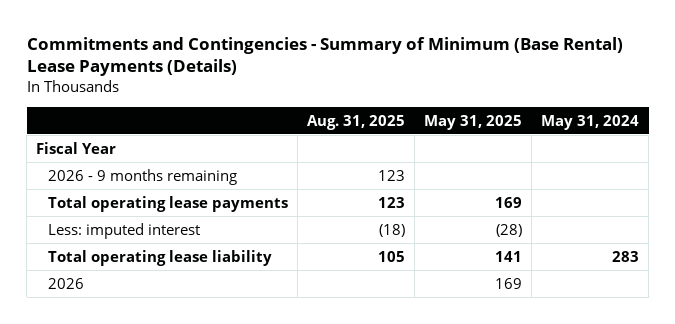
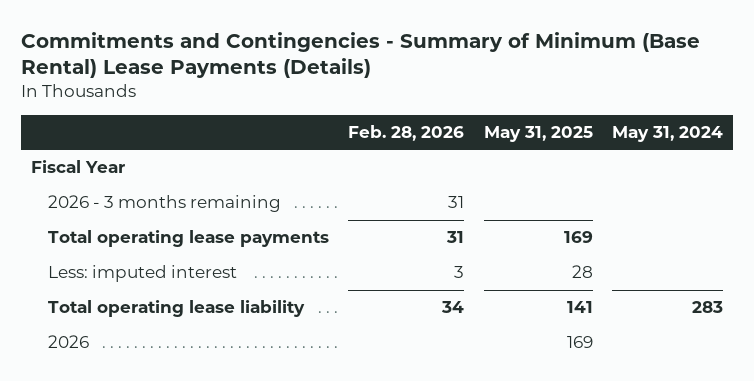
[306,114,405,130] Aug. 31, 2025 -> none
none -> [348,124,465,141] Feb. 28, 2026
[47,168,237,185] 2026 - 9 months remaining -> [47,195,281,213] 2026 - 3 months remaining
[495,223,522,237] (28) -> [571,265,593,279] 28

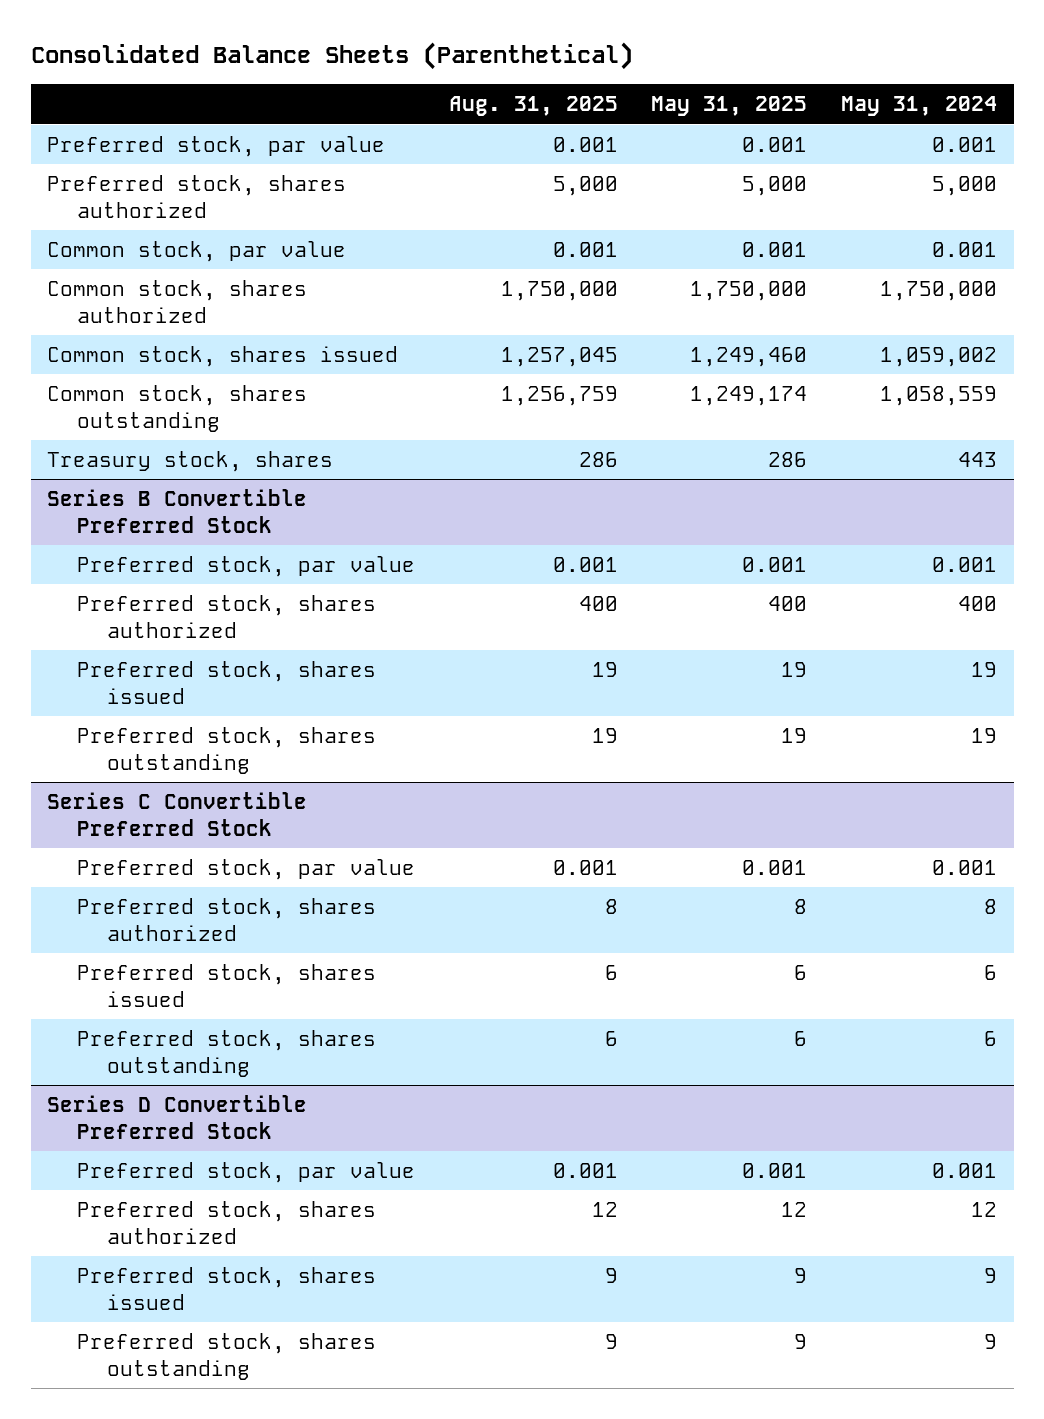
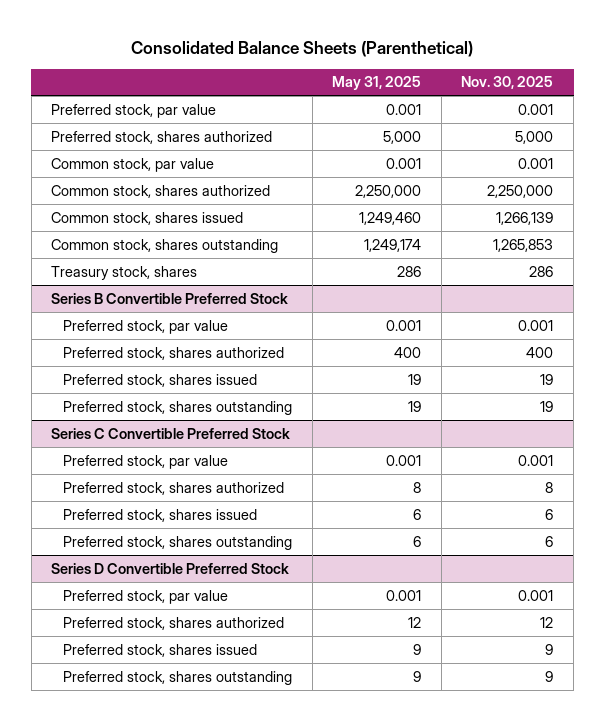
[448,96,618,117] Aug. 31, 2025 -> none
[840,96,997,117] May 31, 2024 -> none
none -> [461,76,554,90] Nov. 30, 2025
[690,281,808,302] 1,750,000 -> [355,184,422,198] 2,250,000

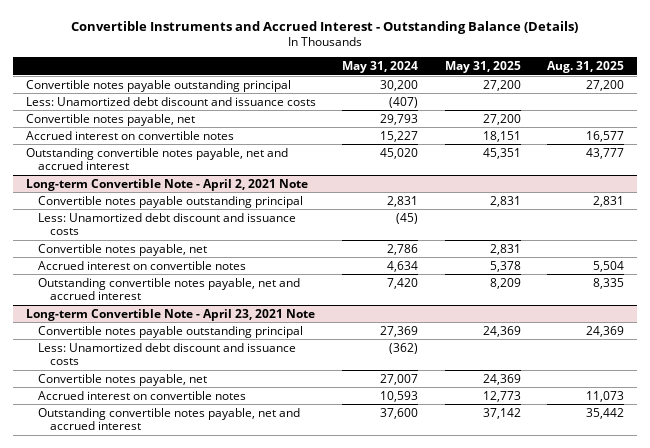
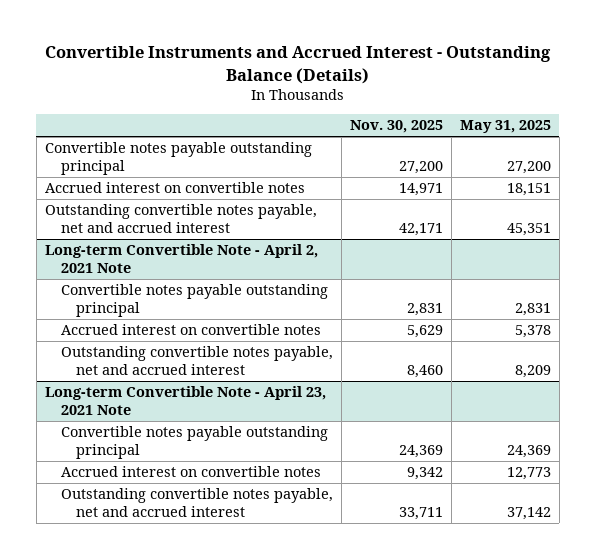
[342,61,419,74] May 31, 2024 -> none
[546,61,624,74] Aug. 31, 2025 -> none
none -> [349,120,443,134] Nov. 30, 2025
[26,96,317,106] Less: Unamortized debt discount and issuance costs -> none
[26,113,196,126] Convertible notes payable, net -> none
[38,212,297,235] Less: Unamortized debt discount and issuance costs -> none
[38,243,208,256] Convertible notes payable, net -> none
[38,342,297,365] Less: Unamortized debt discount and issuance costs -> none
[38,373,208,386] Convertible notes payable, net -> none

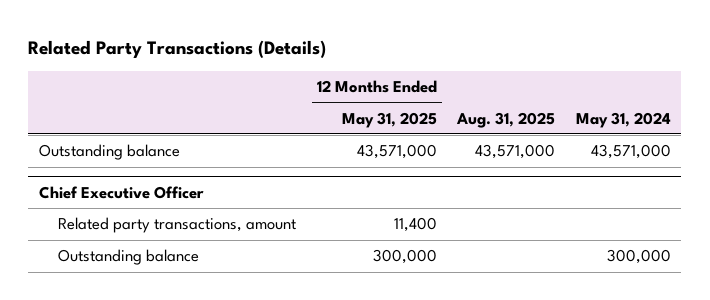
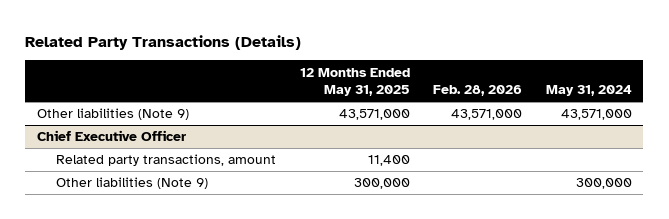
[456,111,556,128] Aug. 31, 2025 -> none
none -> [433,85,523,97] Feb. 28, 2026
[38,144,180,161] Outstanding balance -> [37,108,190,121] Other liabilities (Note 9)
[58,249,200,266] Outstanding balance -> [56,177,209,190] Other liabilities (Note 9)

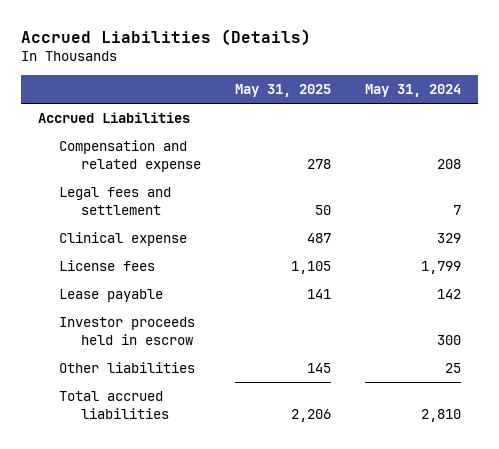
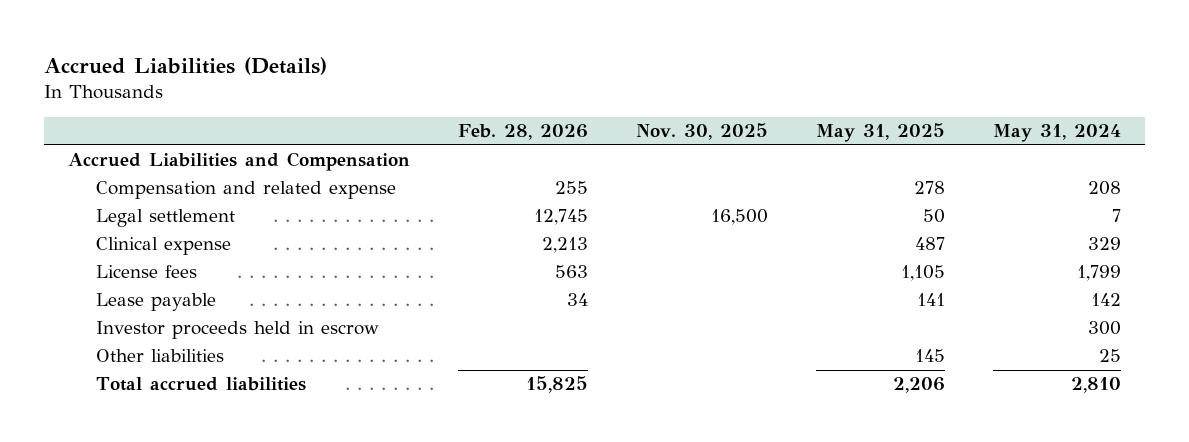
none -> [457,124,588,141] Feb. 28, 2026
none -> [635,123,768,141] Nov. 30, 2025
[37,112,190,124] Accrued Liabilities -> [67,152,410,172] Accrued Liabilities and Compensation
[59,187,172,215] Legal fees and settlement -> [96,209,236,228] Legal settlement

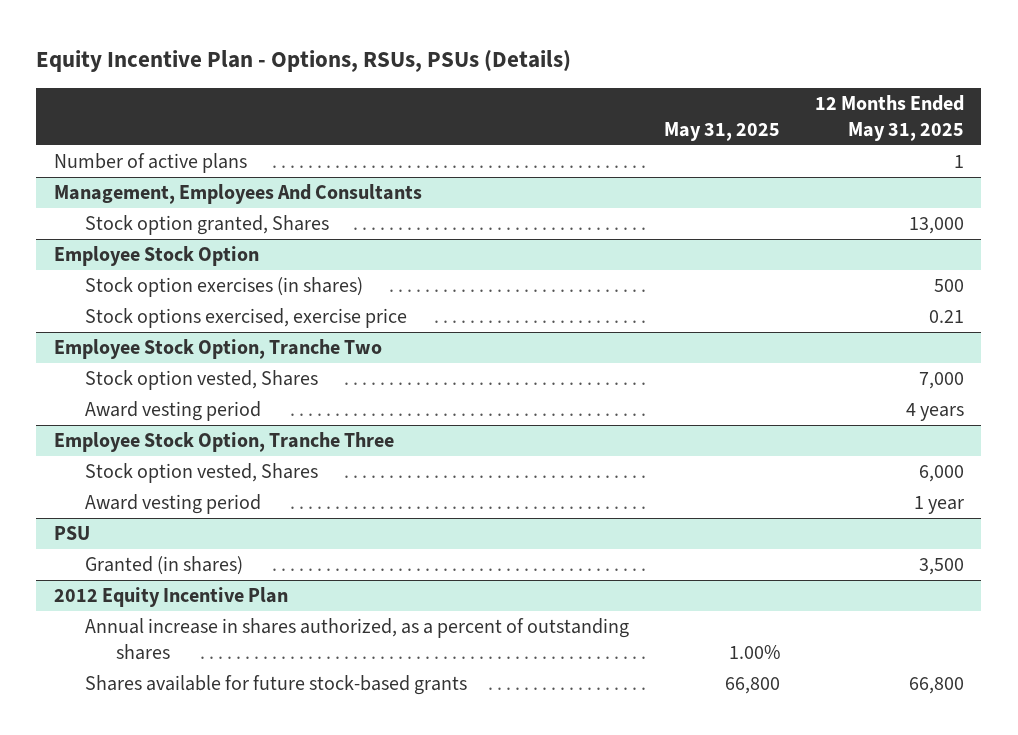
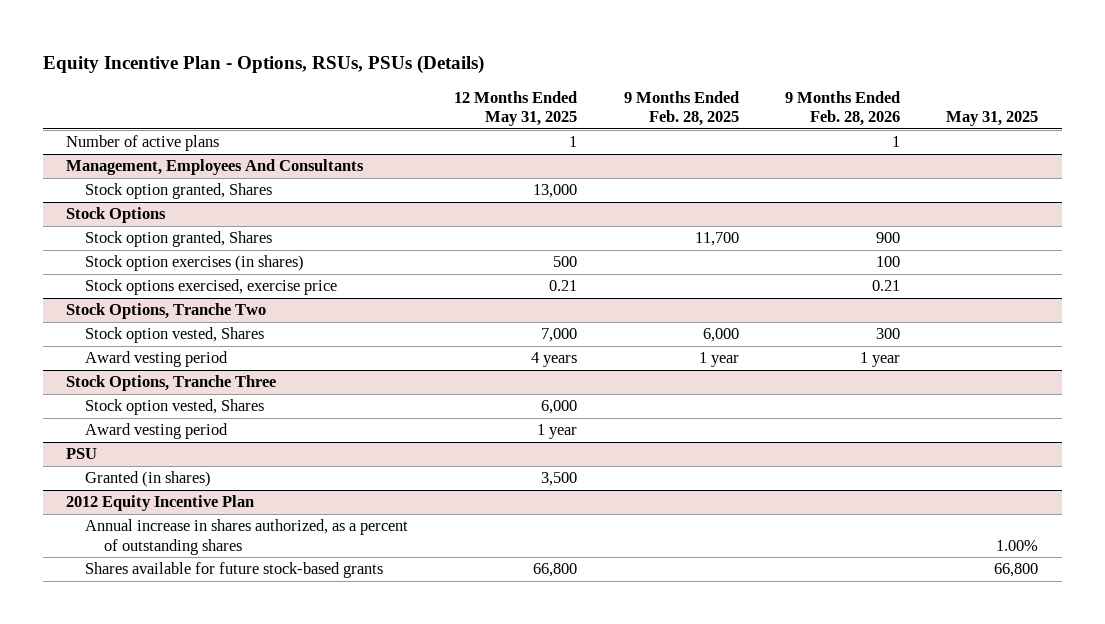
none -> [623,90,739,127] 9 Months Ended Feb. 28, 2025
none -> [785,90,901,127] 9 Months Ended Feb. 28, 2026
[53,246,259,267] Employee Stock Option -> [66,207,167,224] Stock Options
none -> [84,231,272,248] Stock option granted, Shares
[53,339,382,360] Employee Stock Option, Tranche Two -> [66,303,267,320] Stock Options, Tranche Two
[53,432,394,453] Employee Stock Option, Tranche Three -> [66,375,277,392] Stock Options, Tranche Three

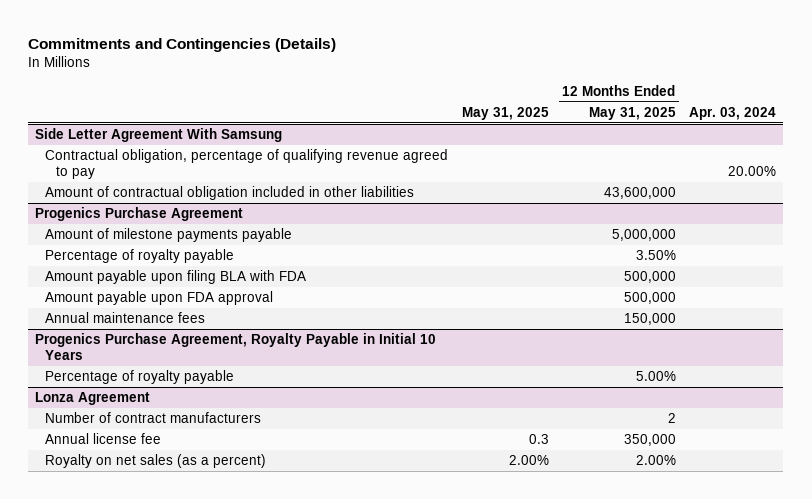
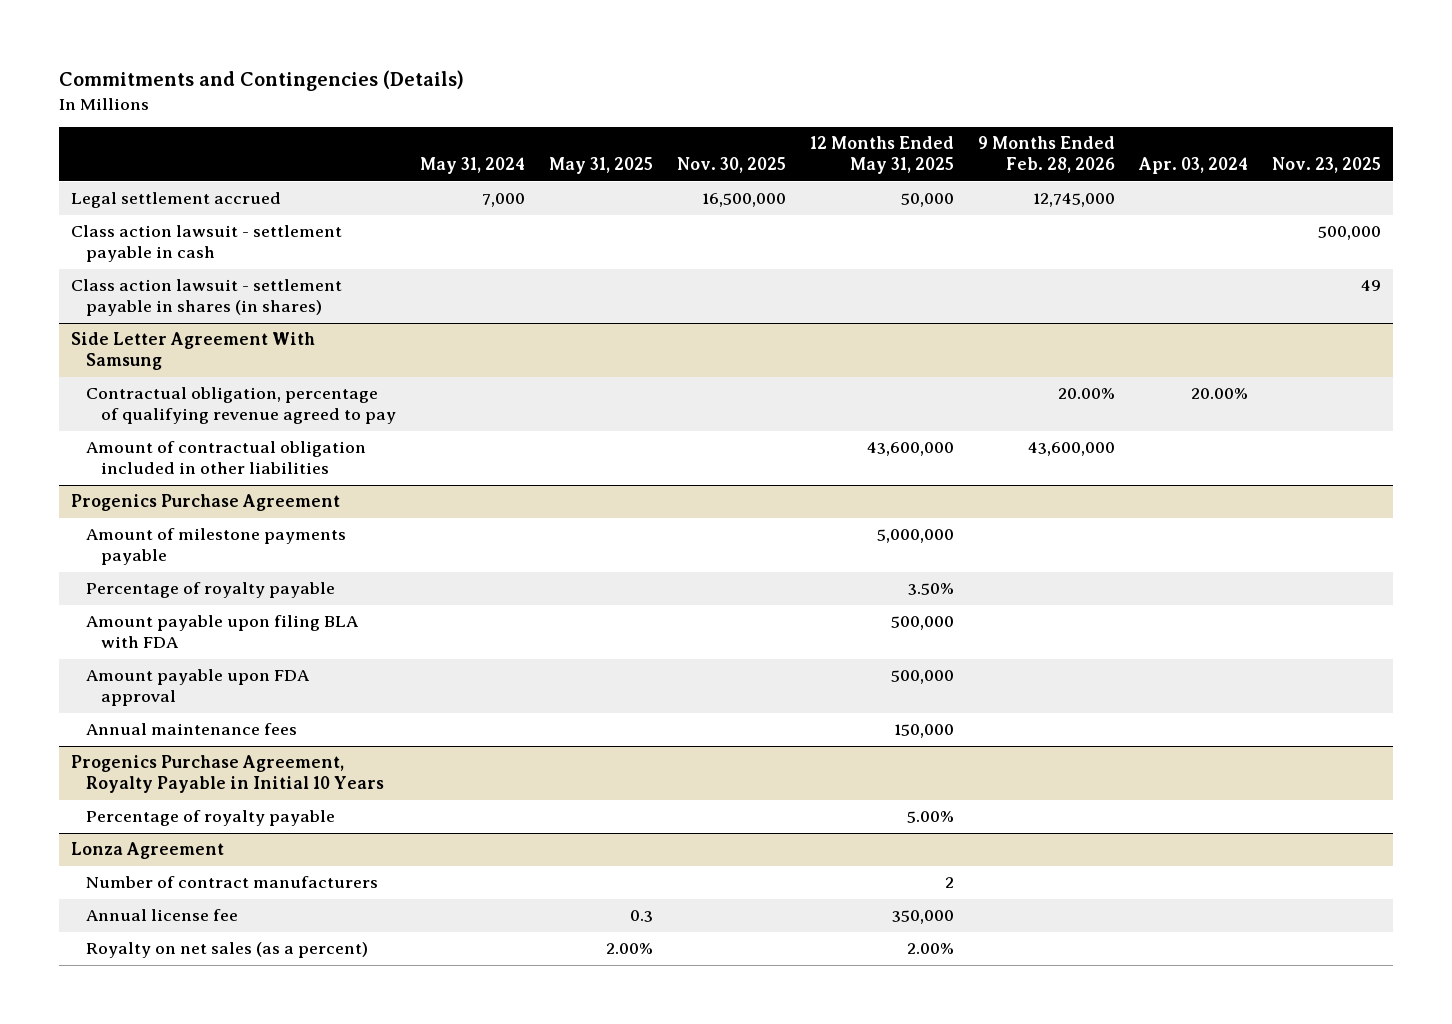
none -> [419,157,525,175] May 31, 2024
none -> [676,157,786,174] Nov. 30, 2025
none -> [977,136,1115,174] 9 Months Ended Feb. 28, 2026
none -> [1271,157,1381,174] Nov. 23, 2025
none -> [70,192,281,209] Legal settlement accrued
none -> [70,225,342,263] Class action lawsuit - settlement payable in cash
none -> [70,279,342,317] Class action lawsuit - settlement payable in shares (in shares)

